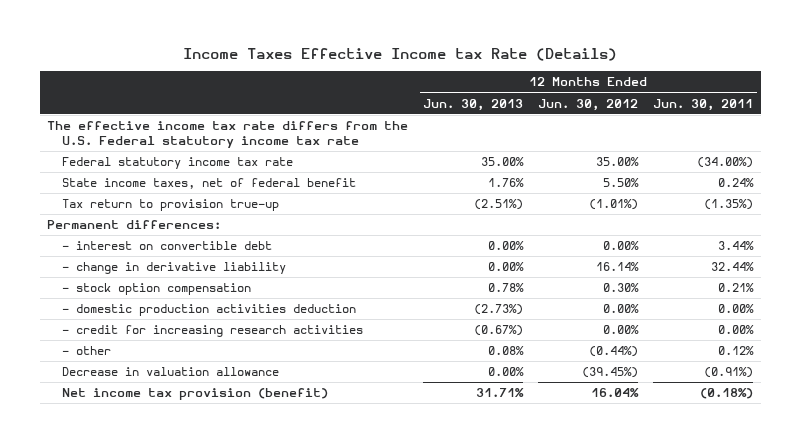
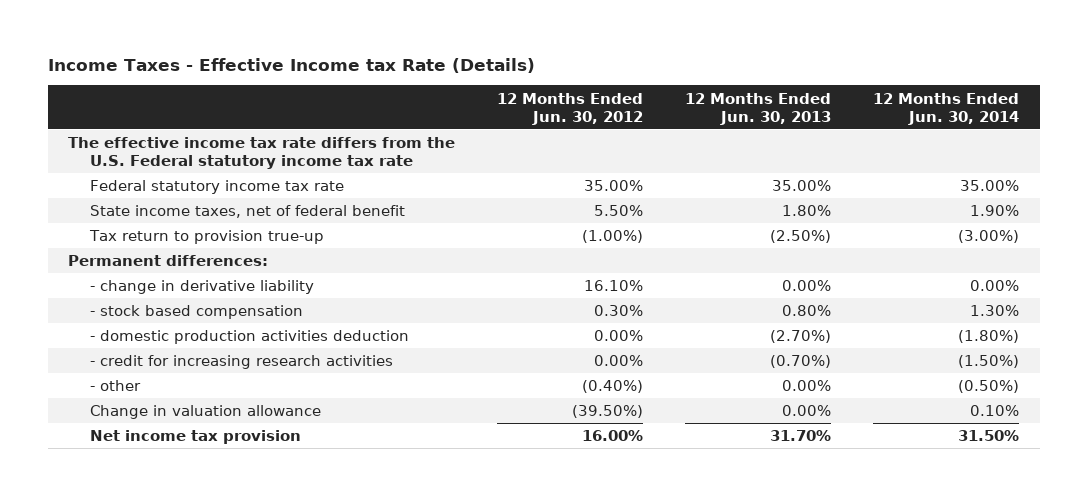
[183,47,618,61] Income Taxes Effective Income tax Rate (Details) -> [47,57,535,73] Income Taxes - Effective Income tax Rate (Details)
[653,98,754,111] Jun. 30, 2011 -> none
none -> [872,92,1019,125] 12 Months Ended Jun. 30, 2014
[488,178,525,188] 1.76% -> [781,205,831,217] 1.80%
[474,199,524,211] (2.51%) -> [769,230,831,244] (2.50%)
[589,199,639,211] (1.01%) -> [582,230,644,244] (1.00%)
[62,241,273,251] - interest on convertible debt -> none
[596,262,640,272] 16.14% -> [584,280,644,292] 16.10%
[62,283,252,296] - stock option compensation -> [89,305,303,320] - stock based compensation
[488,283,525,293] 0.78% -> [781,305,831,317] 0.80%
[474,304,524,316] (2.73%) -> [769,330,831,344] (2.70%)
[474,325,524,337] (0.67%) -> [769,355,831,369] (0.70%)
[488,346,525,356] 0.08% -> [781,380,831,392] 0.00%
[589,346,639,358] (0.44%) -> [582,380,644,394] (0.40%)
[62,367,280,377] Decrease in valuation allowance -> [89,405,321,420] Change in valuation allowance
[582,367,639,379] (39.45%) -> [572,405,644,419] (39.50%)
[62,388,329,401] Net income tax provision (benefit) -> [89,430,301,445] Net income tax provision
[476,388,525,398] 31.71% -> [769,430,831,442] 31.70%
[591,388,640,398] 16.04% -> [582,430,644,442] 16.00%

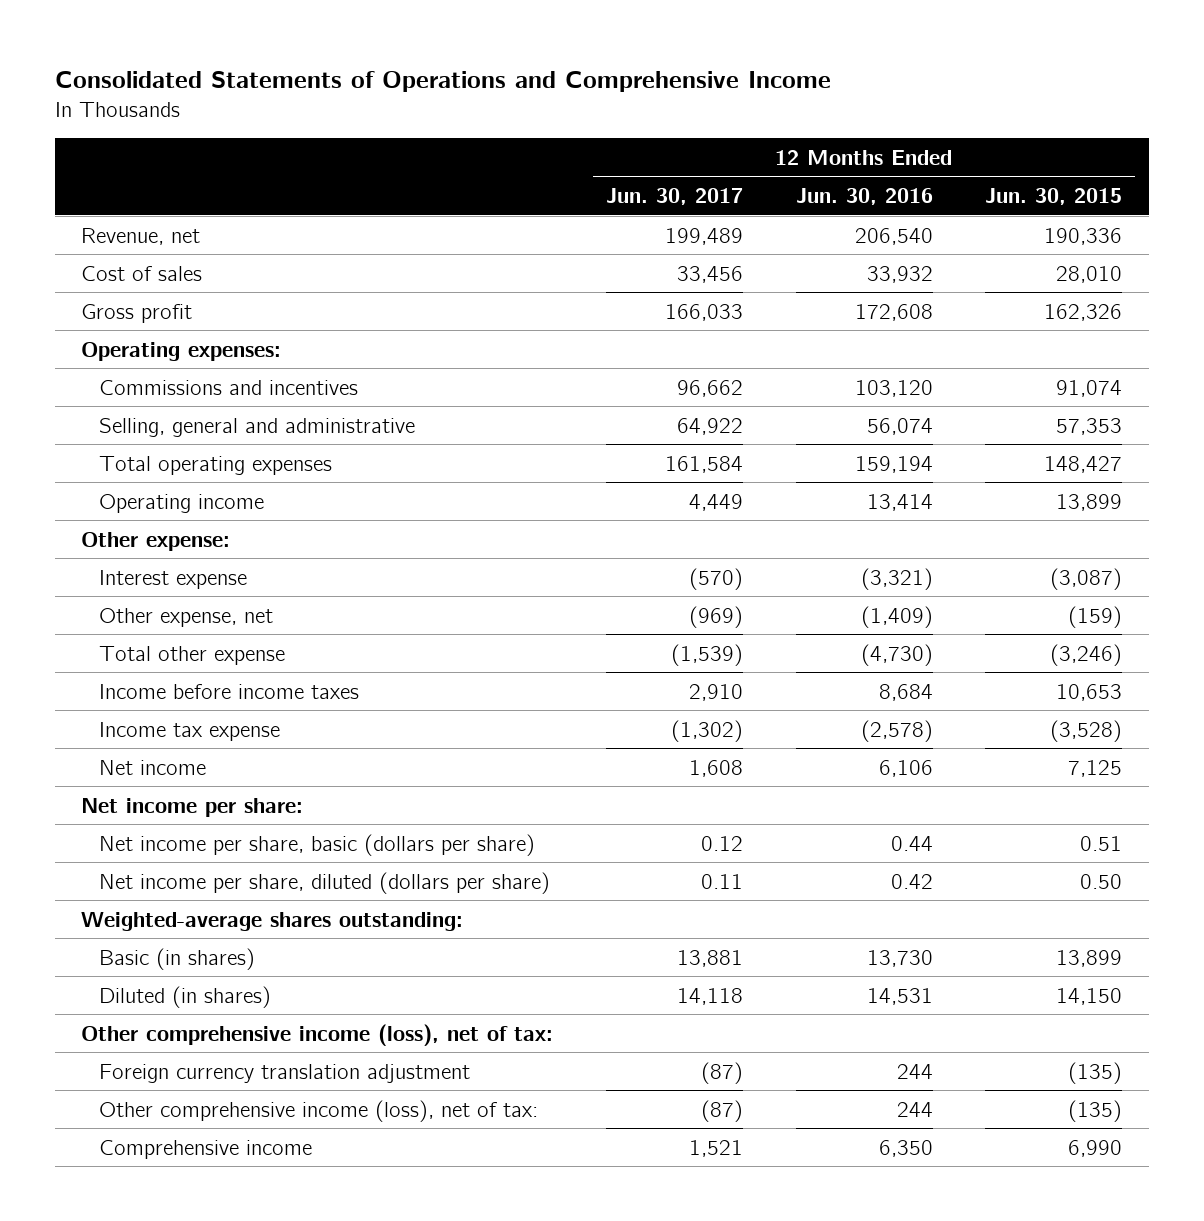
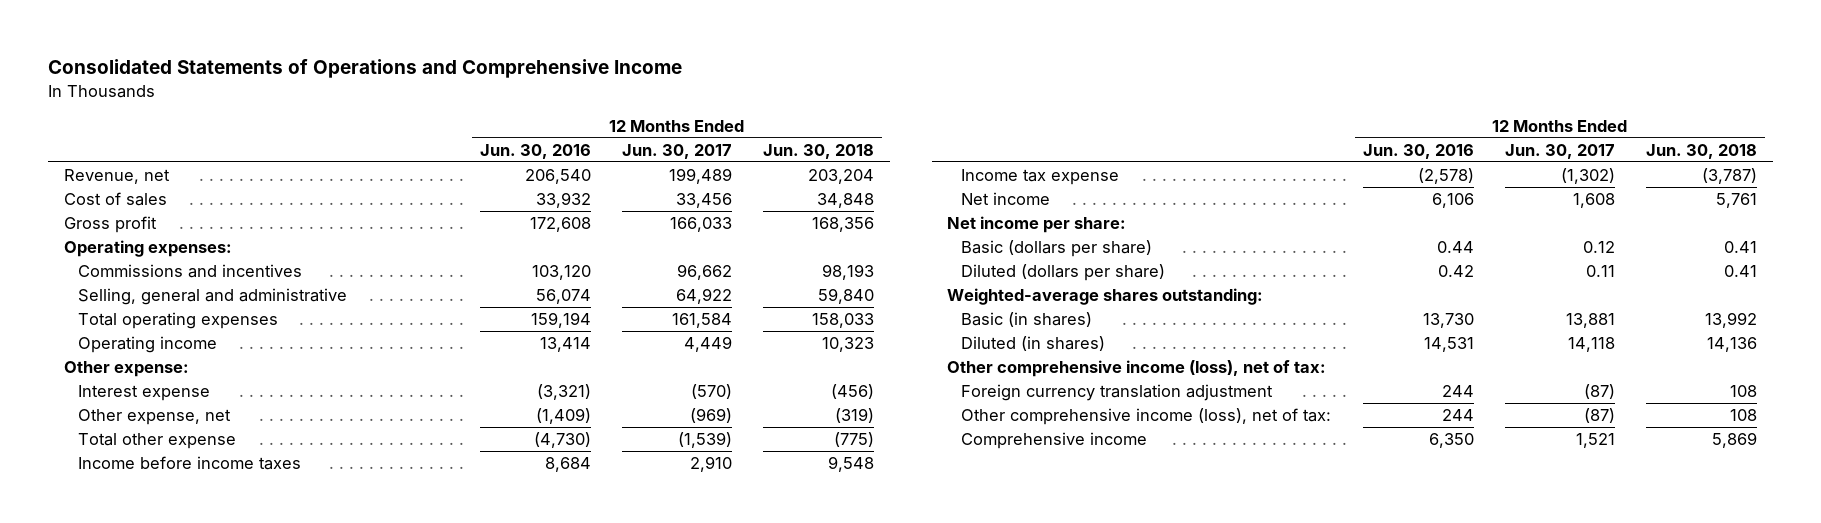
[985,188,1123,206] Jun. 30, 2015 -> none
none -> [763,143,875,159] Jun. 30, 2018
[99,833,536,856] Net income per share, basic (dollars per share) -> [961,240,1153,258] Basic (dollars per share)
[99,871,551,894] Net income per share, diluted (dollars per share) -> [961,264,1166,282] Diluted (dollars per share)

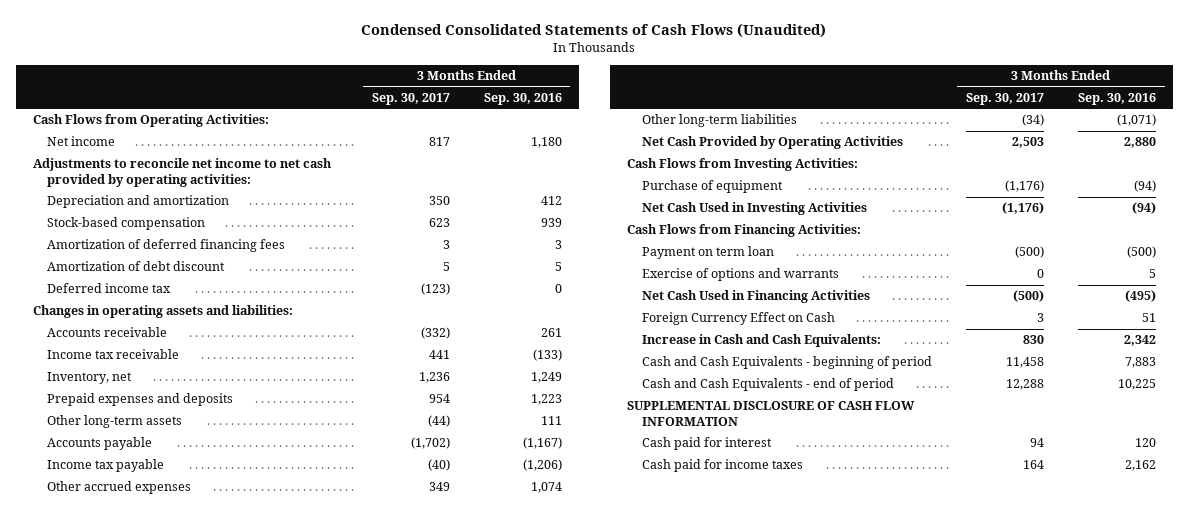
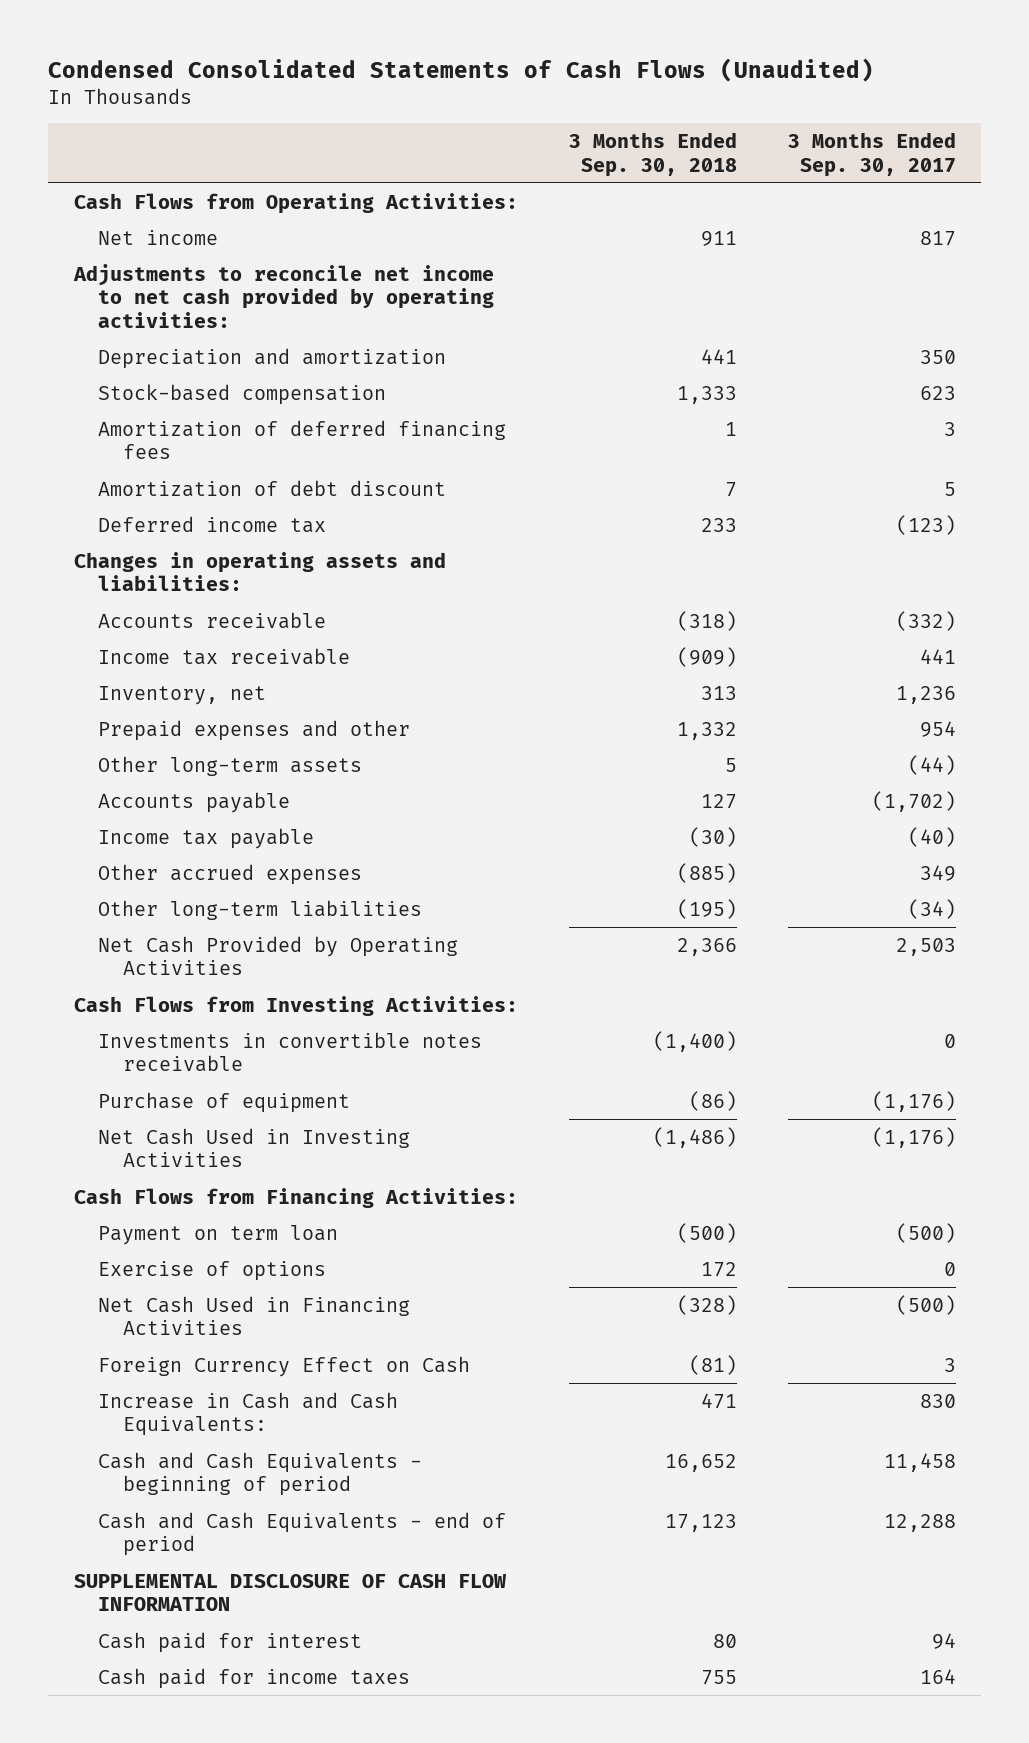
[483,92,562,105] Sep. 30, 2016 -> none
none -> [568,132,737,177] 3 Months Ended Sep. 30, 2018
[47,393,234,407] Prepaid expenses and deposits -> [98,719,411,741] Prepaid expenses and other
none -> [98,1031,483,1073] Investments in convertible notes receivable
[641,268,839,282] Exercise of options and warrants -> [98,1260,327,1281] Exercise of options

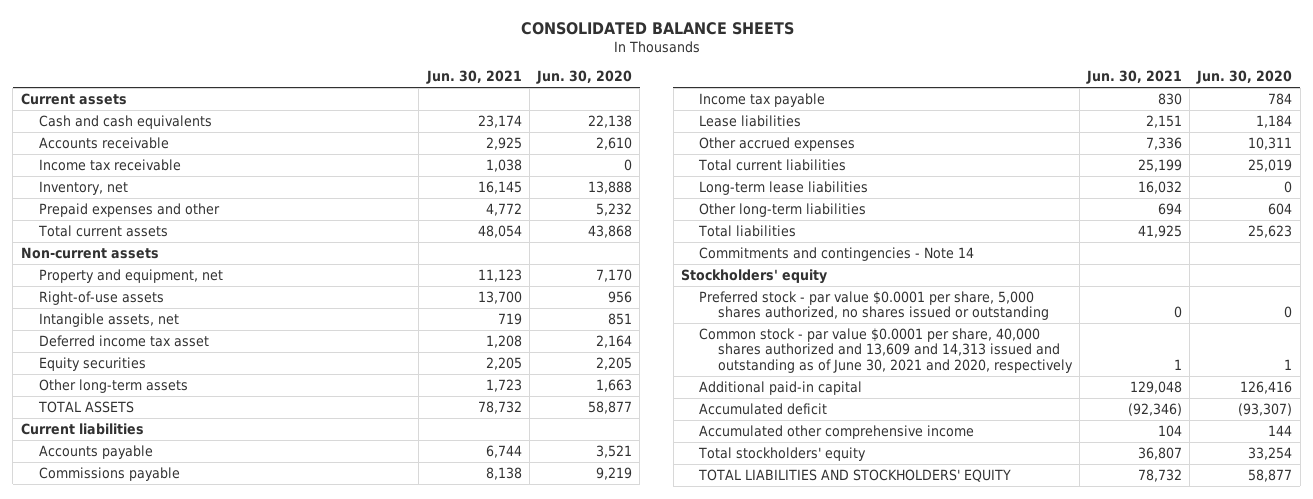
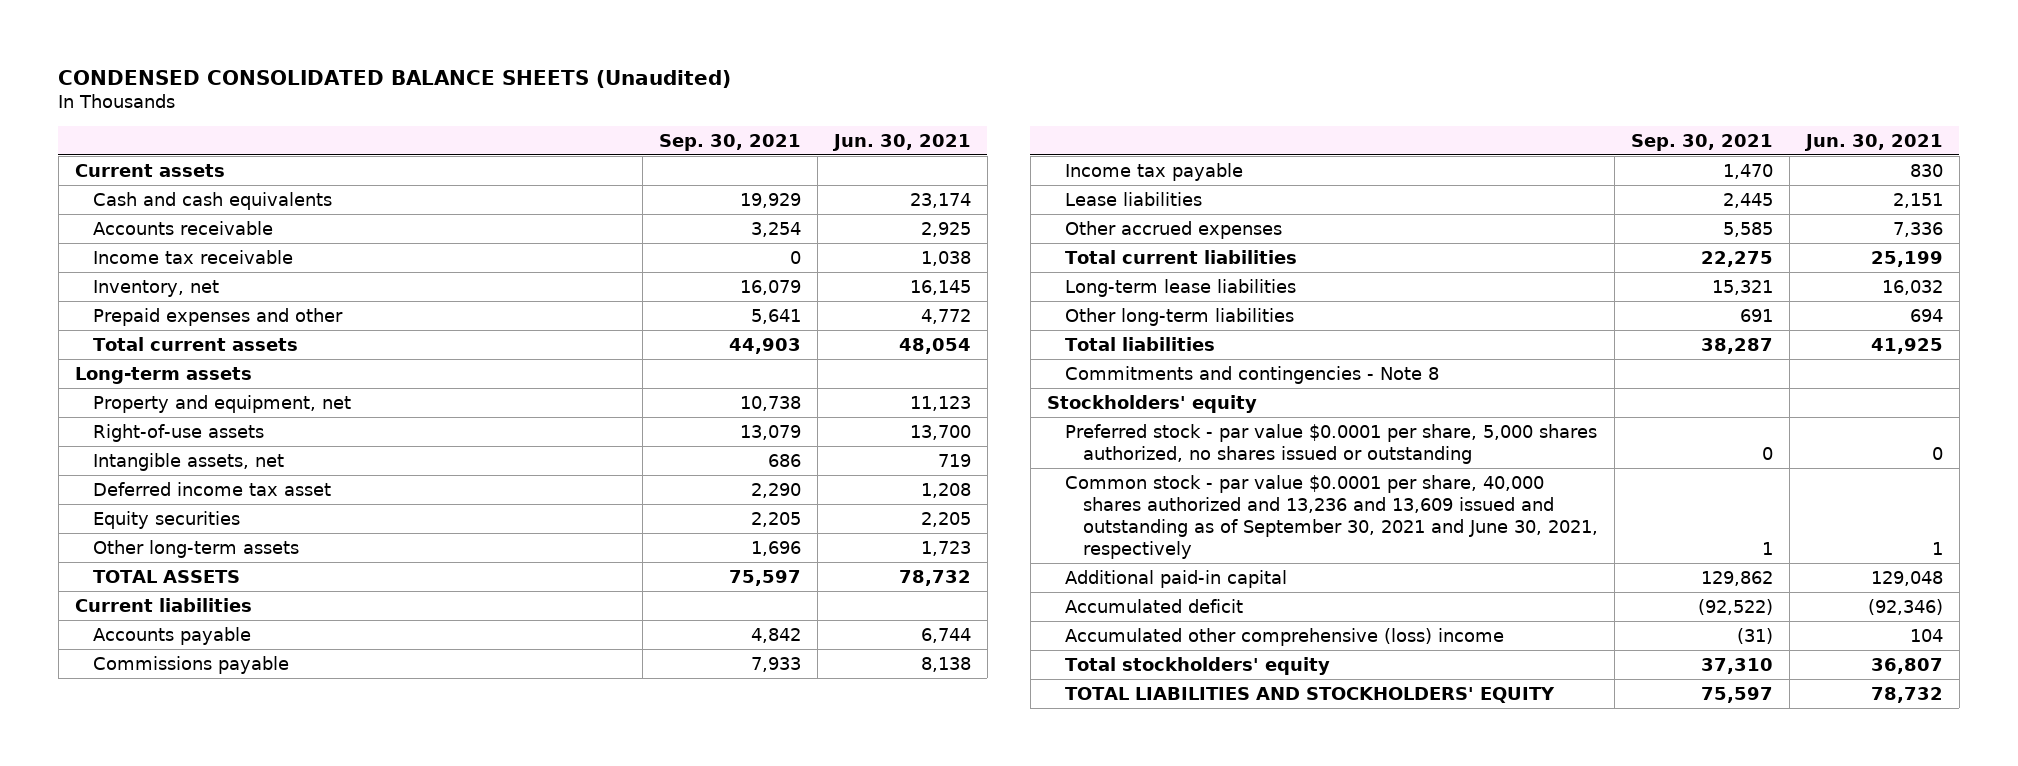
[520,21,794,35] CONSOLIDATED BALANCE SHEETS -> [58,70,732,89] CONDENSED CONSOLIDATED BALANCE SHEETS (Unaudited)
[535,70,632,85] Jun. 30, 2020 -> none
none -> [658,133,801,151] Sep. 30, 2021
[20,246,159,259] Non-current assets -> [74,366,252,384] Long-term assets
[699,246,975,261] Commitments and contingencies - Note 14 -> [1065,365,1440,384] Commitments and contingencies - Note 8
[699,327,1073,374] Common stock - par value $0.0001 per share, 40,000 shares authorized and 13,609 and 14,313 issued and outstanding as of June 30, 2021 and 2020, respectively -> [1065,474,1599,559] Common stock - par value $0.0001 per share, 40,000 shares authorized and 13,236 and 13,609 issued and outstanding as of September 30, 2021 and June 30, 2021, respectively
[699,424,975,439] Accumulated other comprehensive income -> [1065,627,1505,646] Accumulated other comprehensive (loss) income

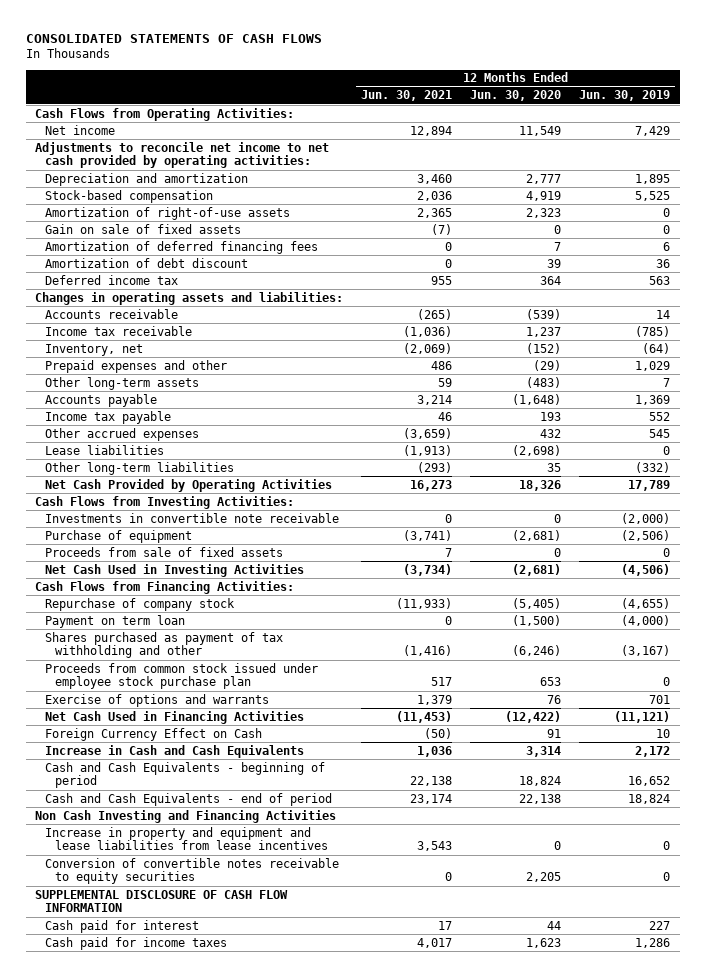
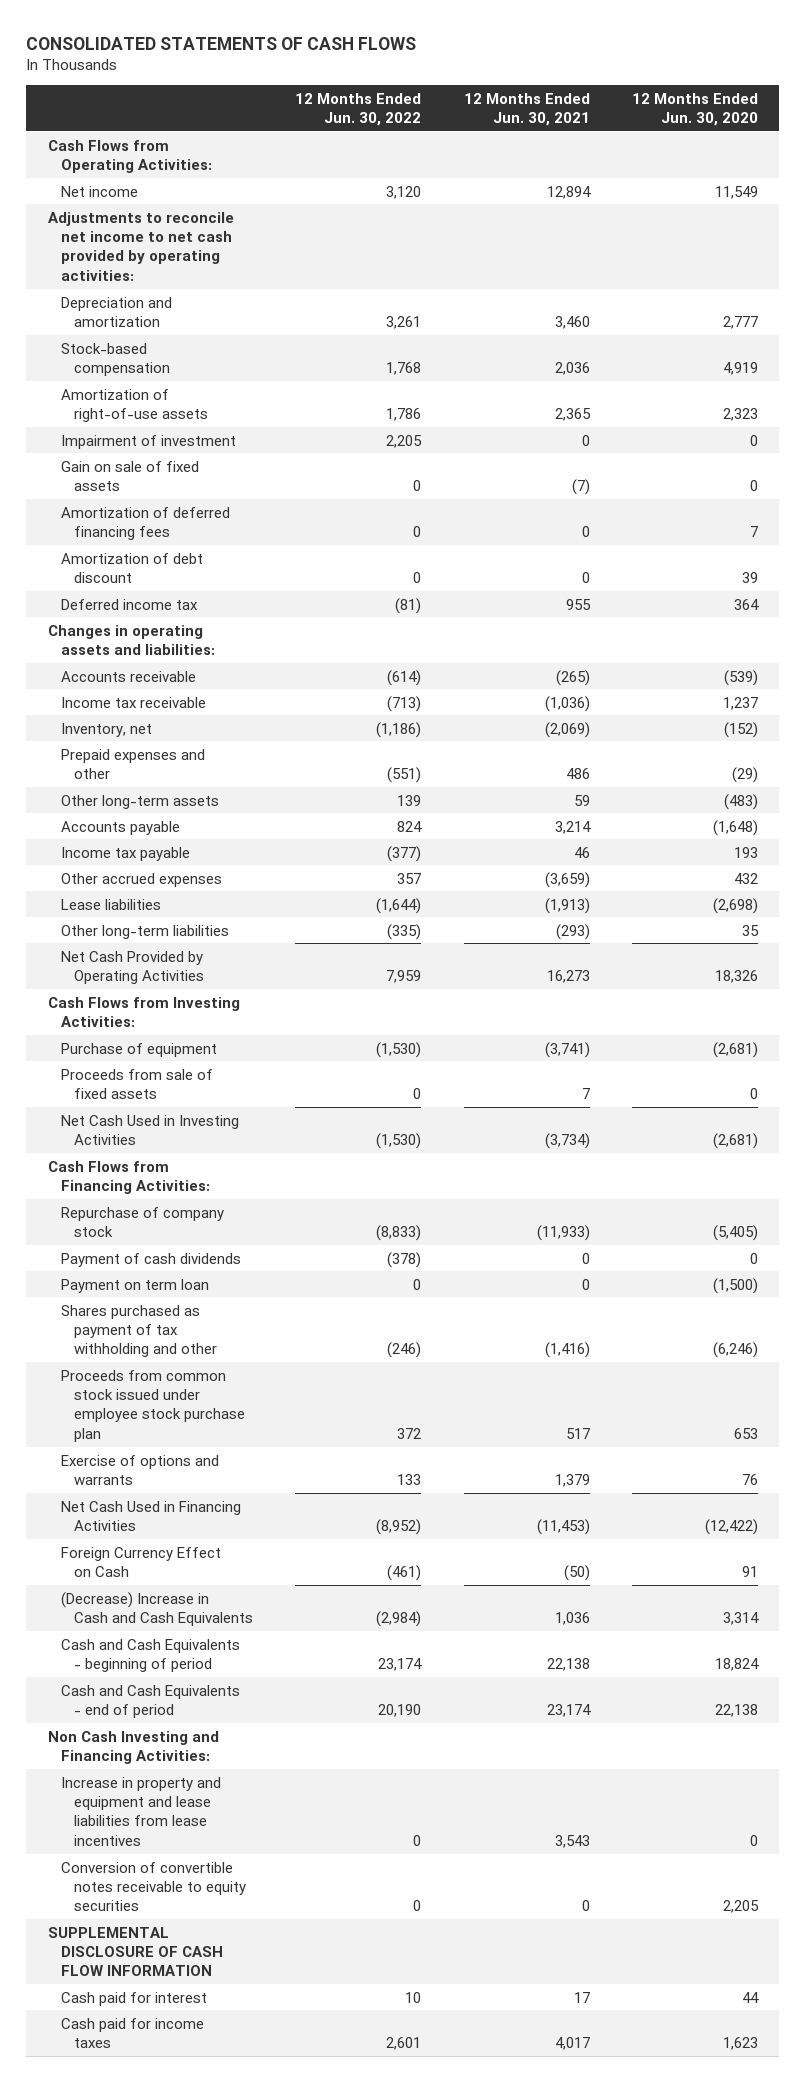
[579,90,671,102] Jun. 30, 2019 -> none
none -> [295,92,422,126] 12 Months Ended Jun. 30, 2022
none -> [60,434,236,449] Impairment of investment
[44,512,339,523] Investments in convertible note receivable -> none
none -> [60,1252,241,1267] Payment of cash dividends
[44,744,304,758] Increase in Cash and Cash Equivalents -> [60,1591,254,1626] (Decrease) Increase in Cash and Cash Equivalents
[34,809,336,823] Non Cash Investing and Financing Activities -> [47,1730,219,1764] Non Cash Investing and Financing Activities:

